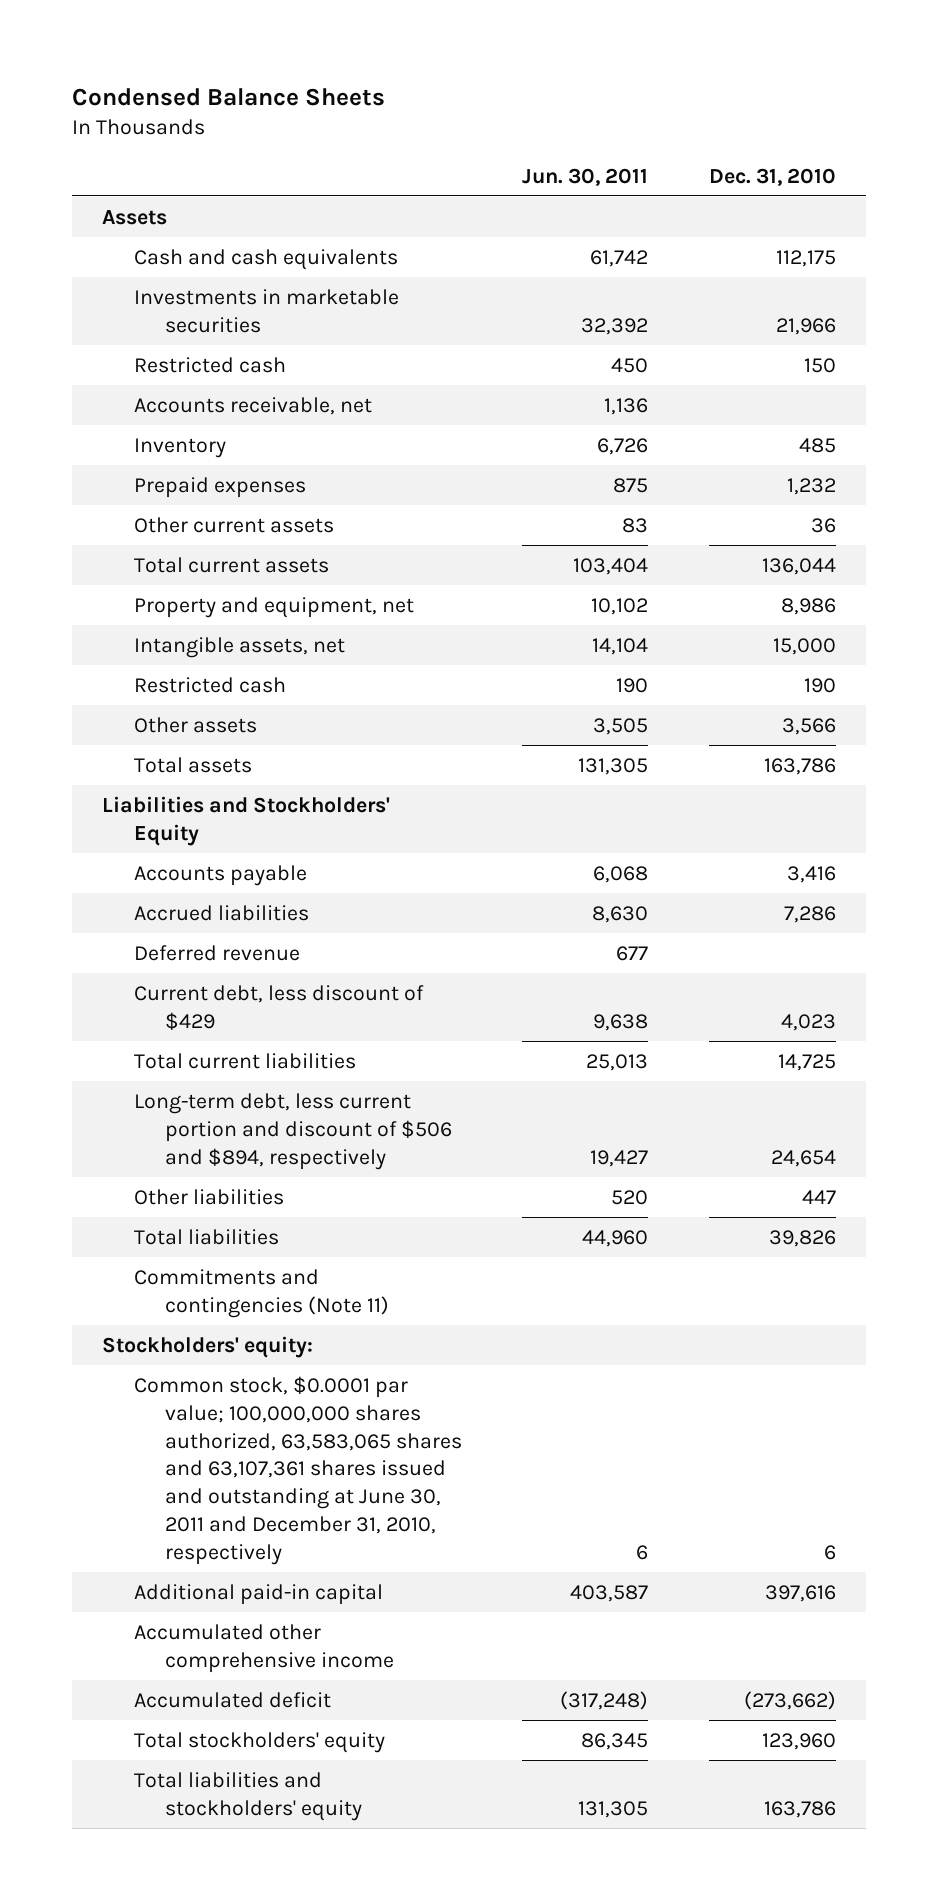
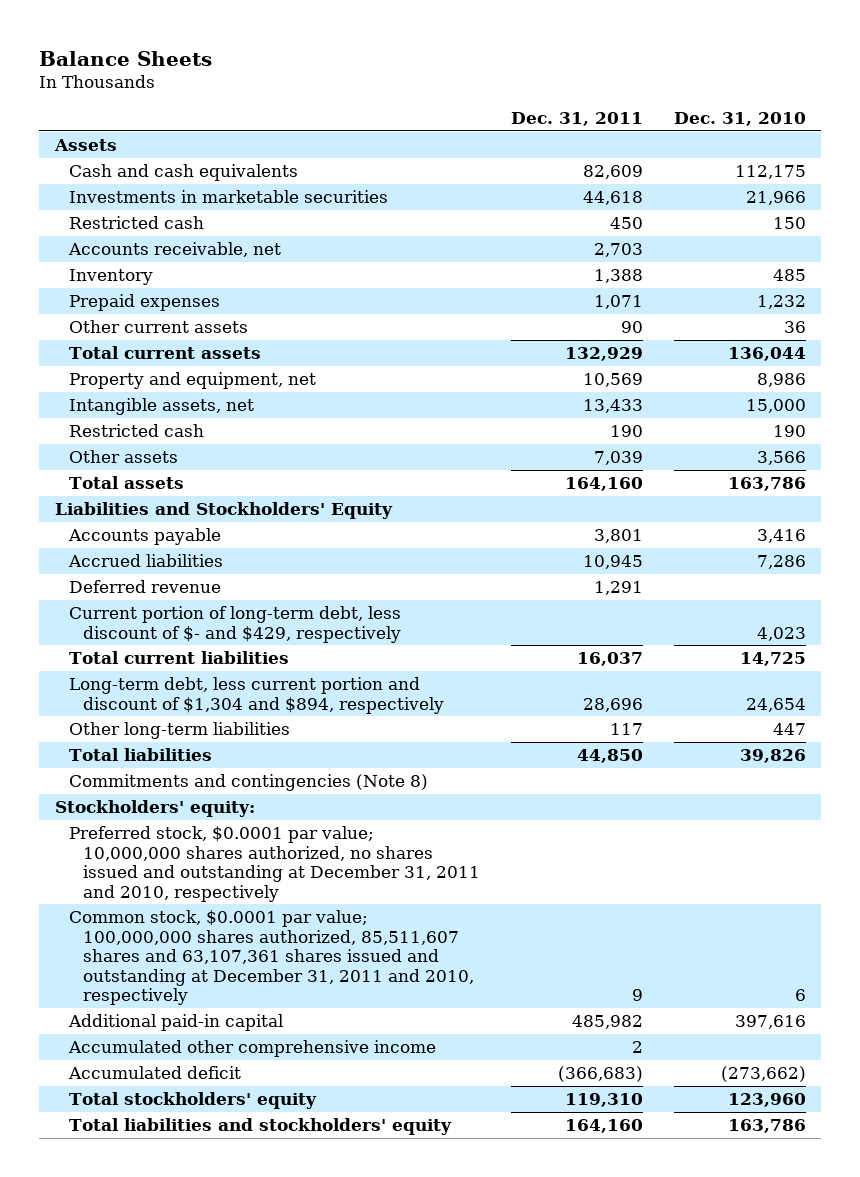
[71,88,385,107] Condensed Balance Sheets -> [39,50,213,66] Balance Sheets
[522,167,649,186] Jun. 30, 2011 -> none
none -> [510,112,643,127] Dec. 31, 2011
[133,984,424,1030] Current debt, less discount of $429 -> [68,606,401,643] Current portion of long-term debt, less discount of $- and $429, respectively
[133,1092,452,1170] Long-term debt, less current portion and discount of $506 and $894, respectively -> [68,677,444,714] Long-term debt, less current portion and discount of $1,304 and $894, respectively
[133,1188,284,1205] Other liabilities -> [68,722,290,740] Other long-term liabilities
[133,1268,389,1318] Commitments and contingencies (Note 11) -> [68,774,428,792] Commitments and contingencies (Note 8)
none -> [68,826,480,902] Preferred stock, $0.0001 par value; 10,000,000 shares authorized, no shares issued and outstanding at December 31, 2011 and 2010, respectively
[133,1375,462,1566] Common stock, $0.0001 par value; 100,000,000 shares authorized, 63,583,065 shares and 63,107,361 shares issued and outstanding at June 30, 2011 and December 31, 2010, respectively -> [68,910,474,1006] Common stock, $0.0001 par value; 100,000,000 shares authorized, 85,511,607 shares and 63,107,361 shares issued and outstanding at December 31, 2011 and 2010, respectively

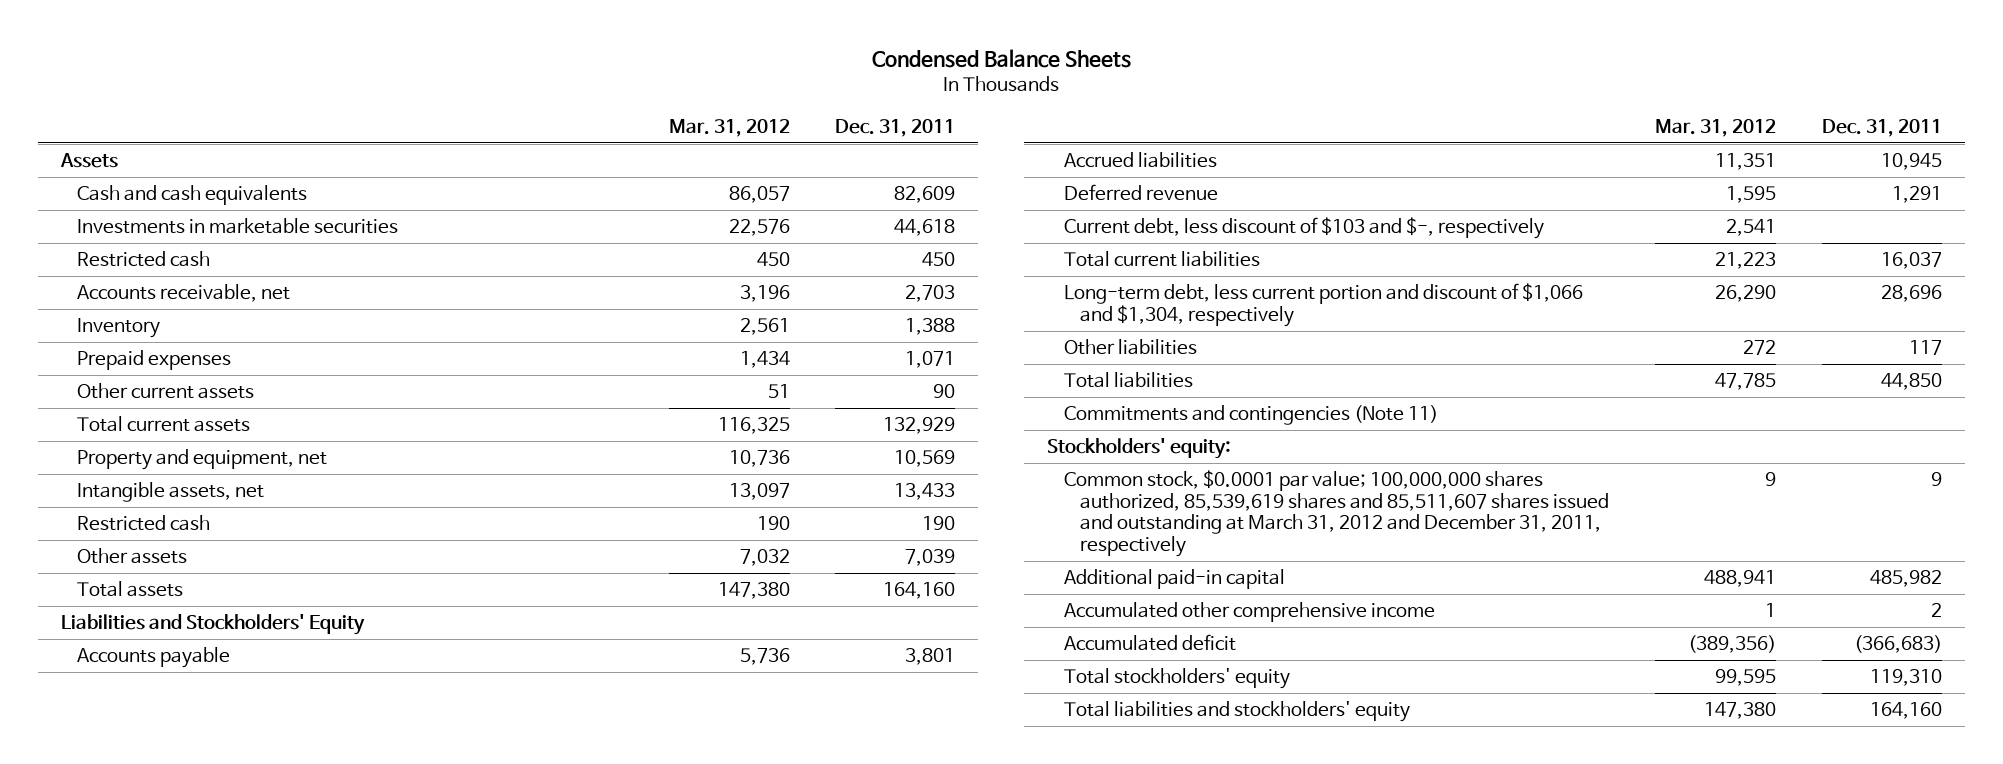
[39,50,213,66] Balance Sheets -> [872,49,1132,69] Condensed Balance Sheets
[673,112,806,127] Dec. 31, 2010 -> none
none -> [668,118,790,137] Mar. 31, 2012
[68,606,401,643] Current portion of long-term debt, less discount of $- and $429, respectively -> [1063,217,1544,240] Current debt, less discount of $103 and $-, respectively
[68,677,444,714] Long-term debt, less current portion and discount of $1,304 and $894, respectively -> [1063,283,1583,327] Long-term debt, less current portion and discount of $1,066 and $1,304, respectively
[68,722,290,740] Other long-term liabilities -> [1063,339,1197,356] Other liabilities
[68,774,428,792] Commitments and contingencies (Note 8) -> [1063,405,1438,426] Commitments and contingencies (Note 11)
[68,826,480,902] Preferred stock, $0.0001 par value; 10,000,000 shares authorized, no shares issued and outstanding at December 31, 2011 and 2010, respectively -> none
[68,910,474,1006] Common stock, $0.0001 par value; 100,000,000 shares authorized, 85,511,607 shares and 63,107,361 shares issued and outstanding at December 31, 2011 and 2010, respectively -> [1063,470,1610,557] Common stock, $0.0001 par value; 100,000,000 shares authorized, 85,539,619 shares and 85,511,607 shares issued and outstanding at March 31, 2012 and December 31, 2011, respectively

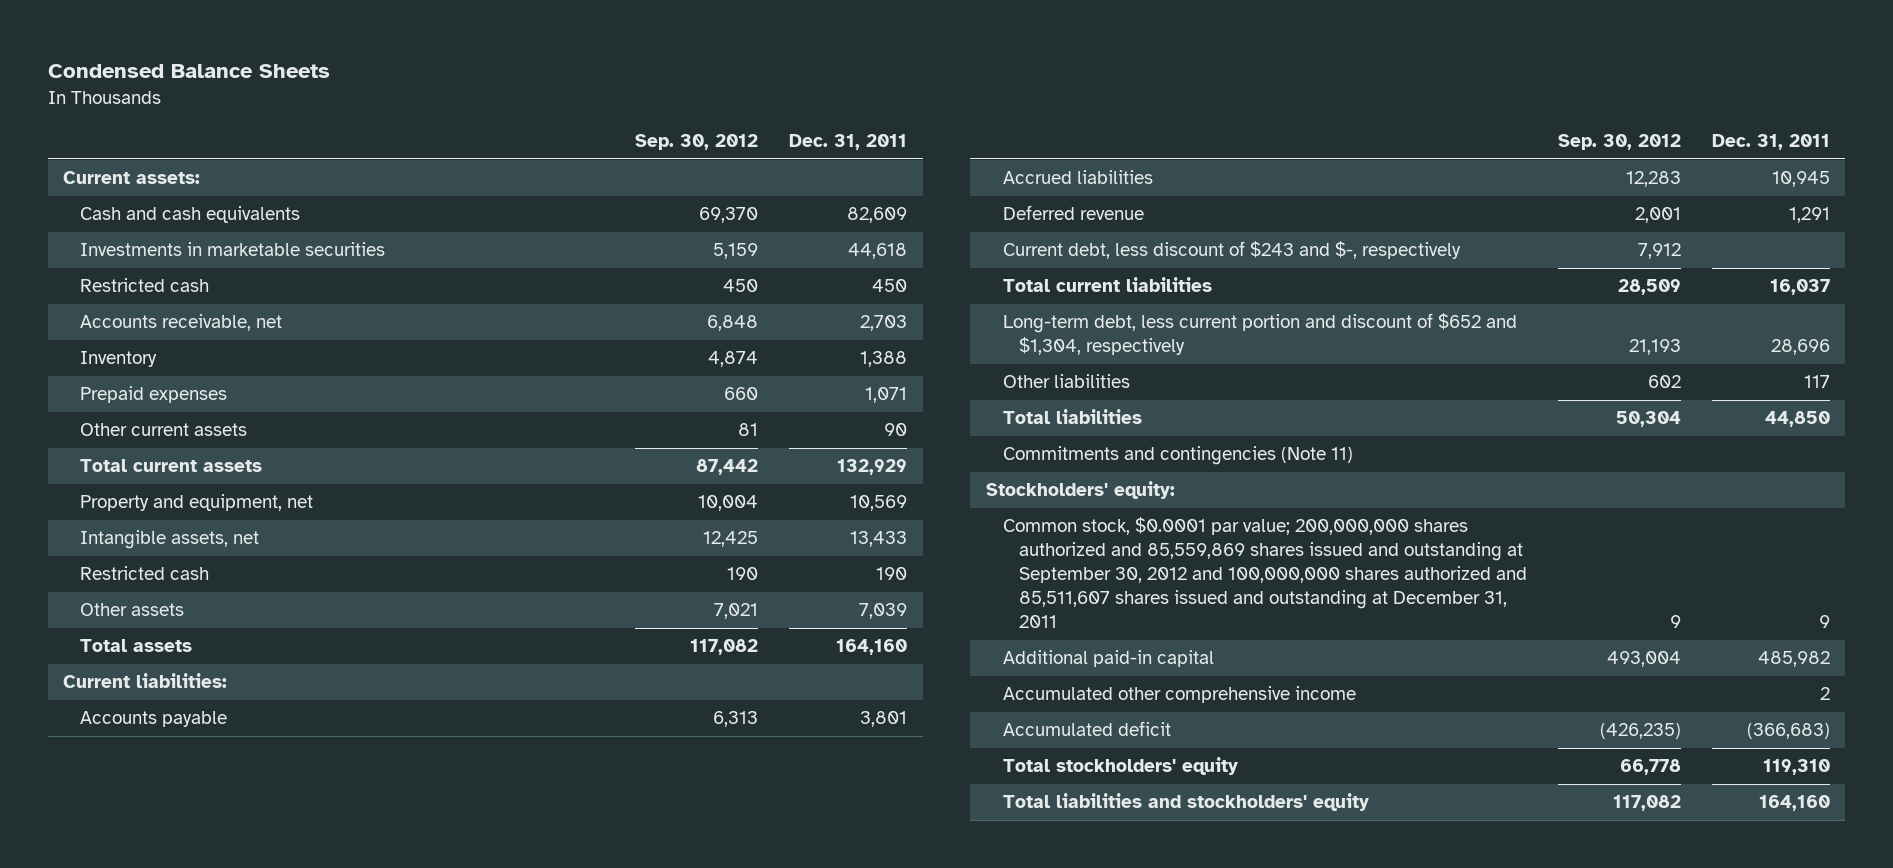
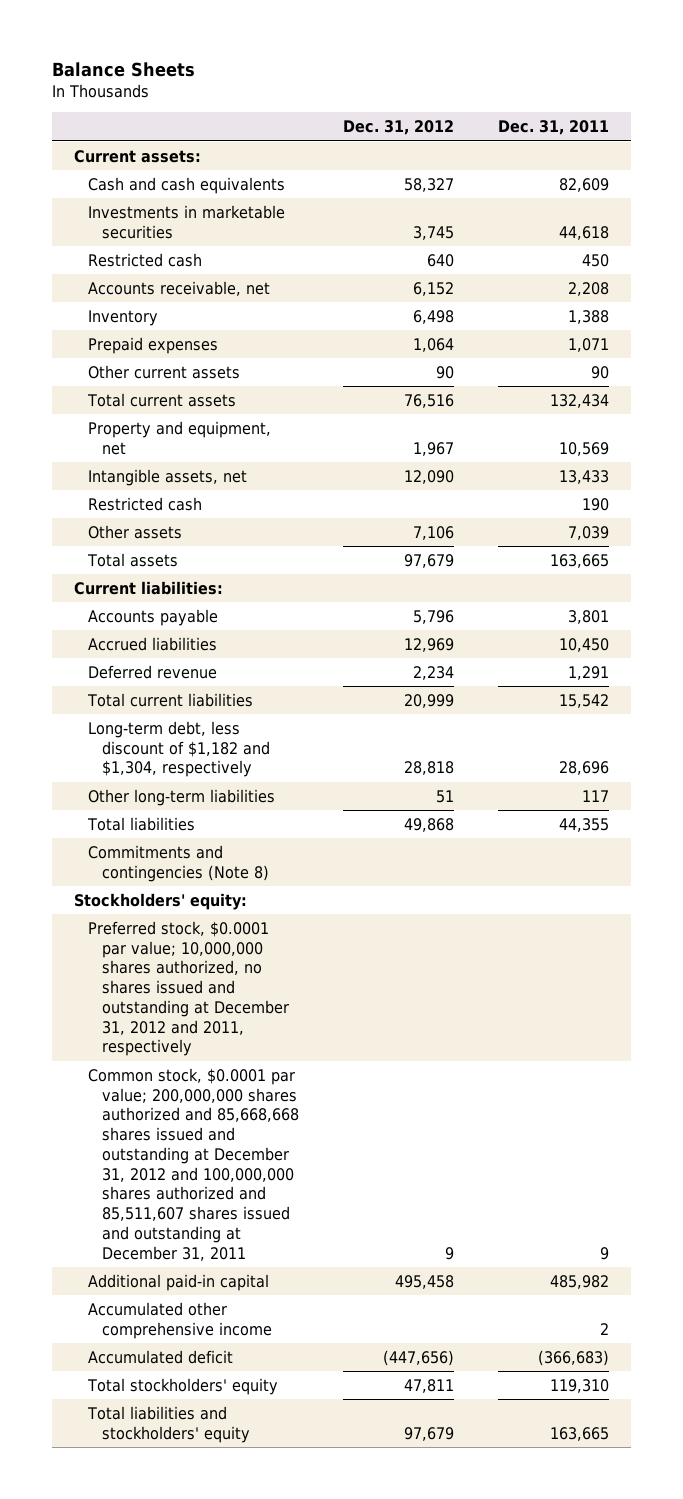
[47,63,330,78] Condensed Balance Sheets -> [52,62,196,78] Balance Sheets
[635,134,759,151] Sep. 30, 2012 -> none
none -> [342,120,454,136] Dec. 31, 2012
[860,315,908,332] 2,703 -> [567,281,609,296] 2,208
[837,459,908,476] 132,929 -> [549,393,609,408] 132,434
[836,639,908,656] 164,160 -> [549,553,609,568] 163,665
[1771,171,1830,188] 10,945 -> [558,637,609,652] 10,450
[1002,241,1461,260] Current debt, less discount of $243 and $-, respectively -> none
[1769,279,1830,296] 16,037 -> [558,693,609,708] 15,542
[1002,313,1517,356] Long-term debt, less current portion and discount of $652 and $1,304, respectively -> [88,720,270,778] Long-term debt, less discount of $1,182 and $1,304, respectively
[1002,374,1130,389] Other liabilities -> [88,788,276,806] Other long-term liabilities
[1764,411,1830,428] 44,850 -> [558,817,609,832] 44,355
[1002,446,1353,466] Commitments and contingencies (Note 11) -> [88,844,269,882] Commitments and contingencies (Note 8)
none -> [88,920,289,1057] Preferred stock, $0.0001 par value; 10,000,000 shares authorized, no shares issued and outstanding at December 31, 2012 and 2011, respectively
[1002,517,1528,629] Common stock, $0.0001 par value; 200,000,000 shares authorized and 85,559,869 shares issued and outstanding at September 30, 2012 and 100,000,000 shares authorized and 85,511,607 shares issued and outstanding at December 31, 2011 -> [88,1067,299,1261] Common stock, $0.0001 par value; 200,000,000 shares authorized and 85,668,668 shares issued and outstanding at December 31, 2012 and 100,000,000 shares authorized and 85,511,607 shares issued and outstanding at December 31, 2011
[1758,795,1830,812] 164,160 -> [549,1426,609,1441] 163,665

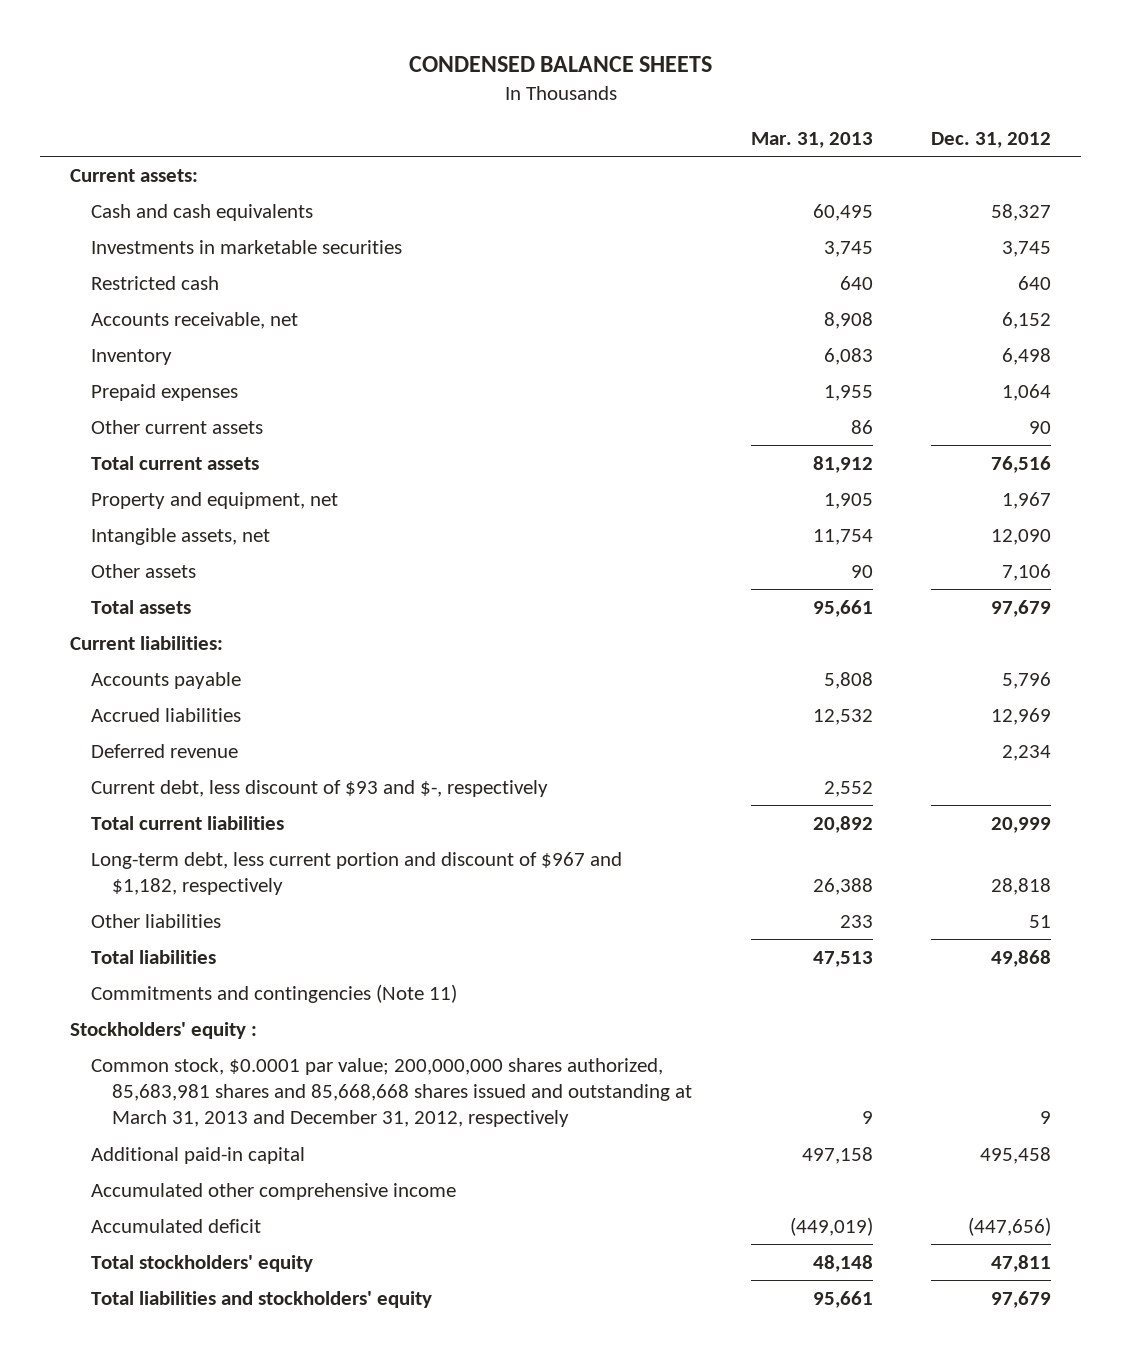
[52,62,196,78] Balance Sheets -> [408,56,712,73] CONDENSED BALANCE SHEETS
[497,120,609,136] Dec. 31, 2011 -> none
none -> [750,131,873,148] Mar. 31, 2013
[88,496,203,511] Restricted cash -> none
none -> [90,779,548,797] Current debt, less discount of $93 and $-, respectively
[88,720,270,778] Long-term debt, less discount of $1,182 and $1,304, respectively -> [90,851,622,895] Long-term debt, less current portion and discount of $967 and $1,182, respectively
[88,788,276,806] Other long-term liabilities -> [90,913,221,928] Other liabilities
[88,920,289,1057] Preferred stock, $0.0001 par value; 10,000,000 shares authorized, no shares issued and outstanding at December 31, 2012 and 2011, respectively -> none
[88,844,269,882] Commitments and contingencies (Note 8) -> [90,983,457,1003] Commitments and contingencies (Note 11)
[74,892,248,910] Stockholders' equity: -> [69,1021,257,1039] Stockholders' equity :
[88,1067,299,1261] Common stock, $0.0001 par value; 200,000,000 shares authorized and 85,668,668 shares issued and outstanding at December 31, 2012 and 100,000,000 shares authorized and 85,511,607 shares issued and outstanding at December 31, 2011 -> [90,1057,693,1128] Common stock, $0.0001 par value; 200,000,000 shares authorized, 85,683,981 shares and 85,668,668 shares issued and outstanding at March 31, 2013 and December 31, 2012, respectively

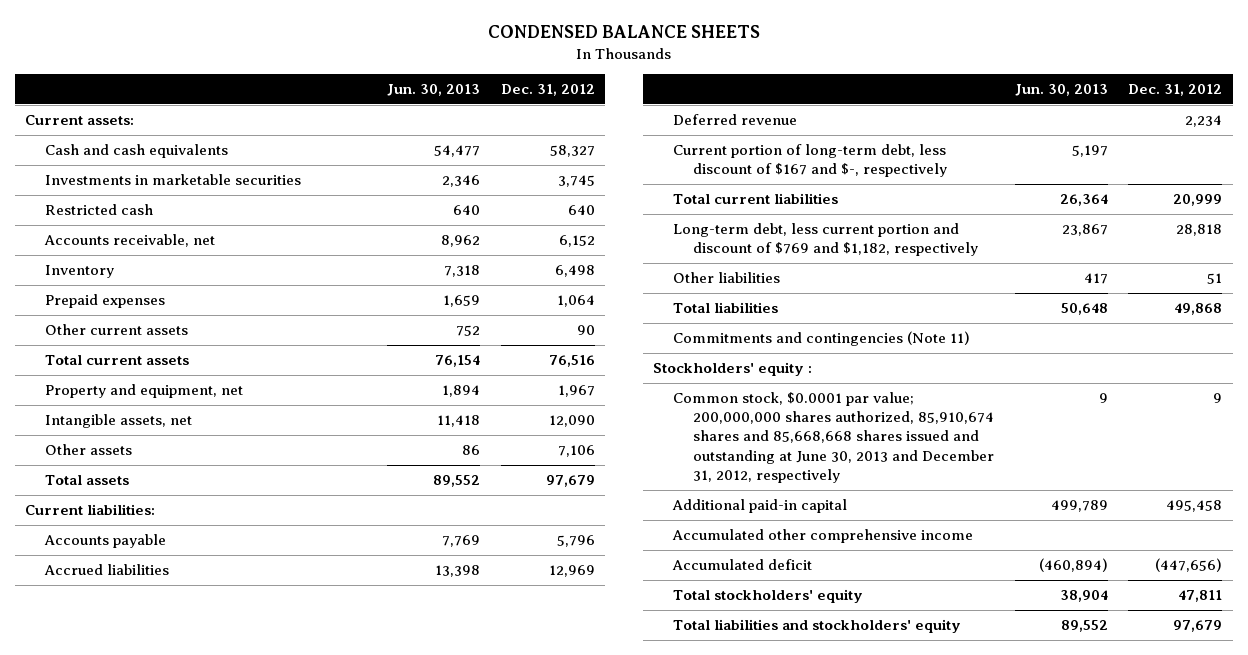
[750,131,873,148] Mar. 31, 2013 -> none
none -> [386,83,480,96] Jun. 30, 2013
[90,779,548,797] Current debt, less discount of $93 and $-, respectively -> [672,144,947,178] Current portion of long-term debt, less discount of $167 and $-, respectively
[90,851,622,895] Long-term debt, less current portion and discount of $967 and $1,182, respectively -> [672,223,978,257] Long-term debt, less current portion and discount of $769 and $1,182, respectively
[90,1057,693,1128] Common stock, $0.0001 par value; 200,000,000 shares authorized, 85,683,981 shares and 85,668,668 shares issued and outstanding at March 31, 2013 and December 31, 2012, respectively -> [672,392,994,483] Common stock, $0.0001 par value; 200,000,000 shares authorized, 85,910,674 shares and 85,668,668 shares issued and outstanding at June 30, 2013 and December 31, 2012, respectively

